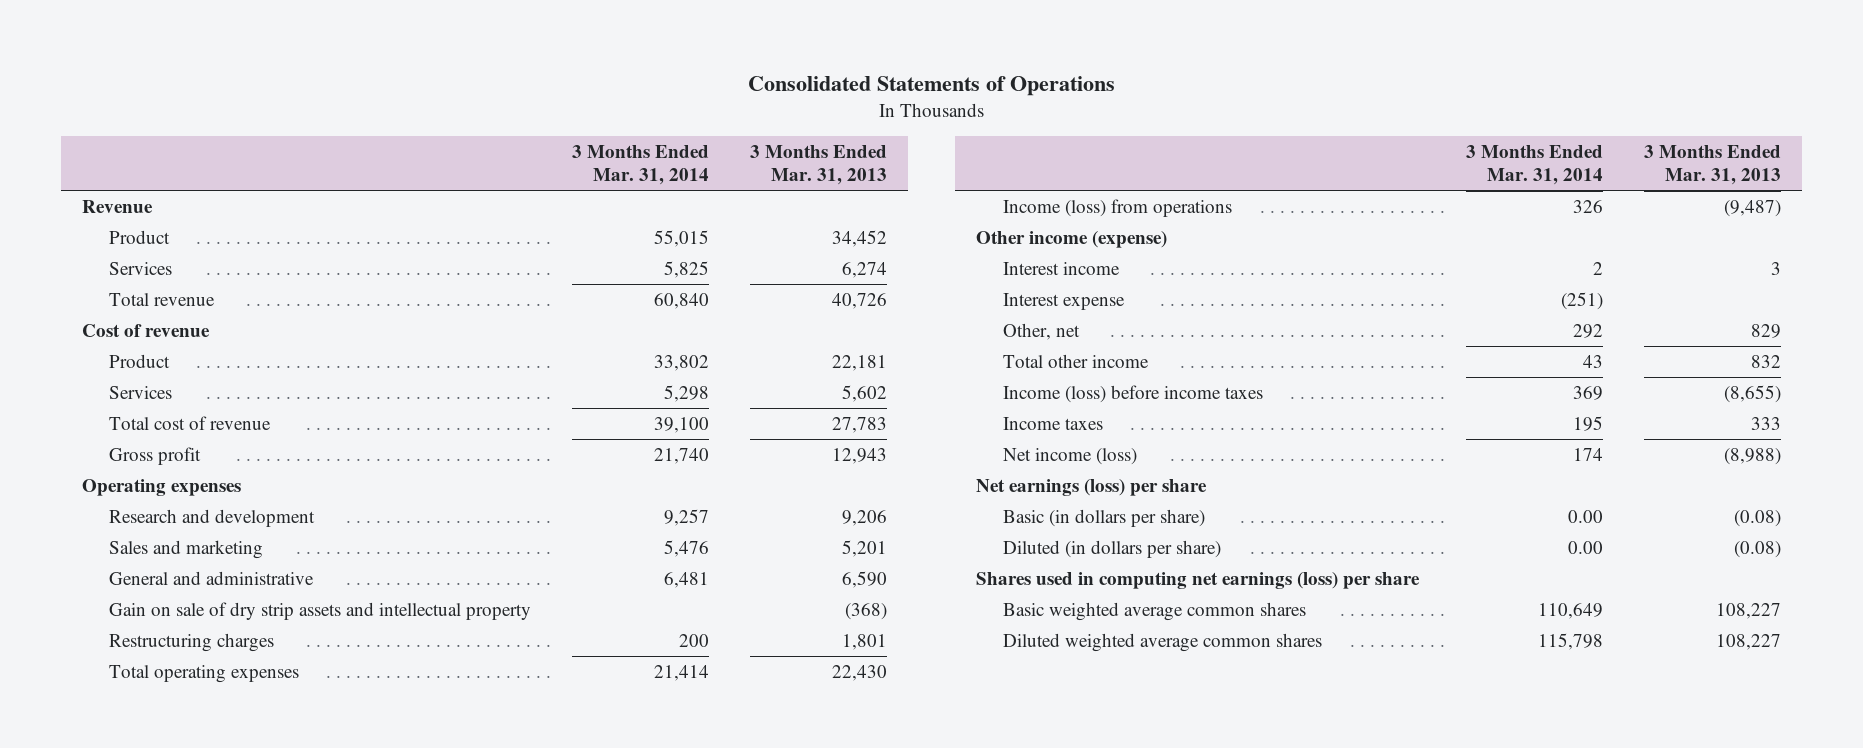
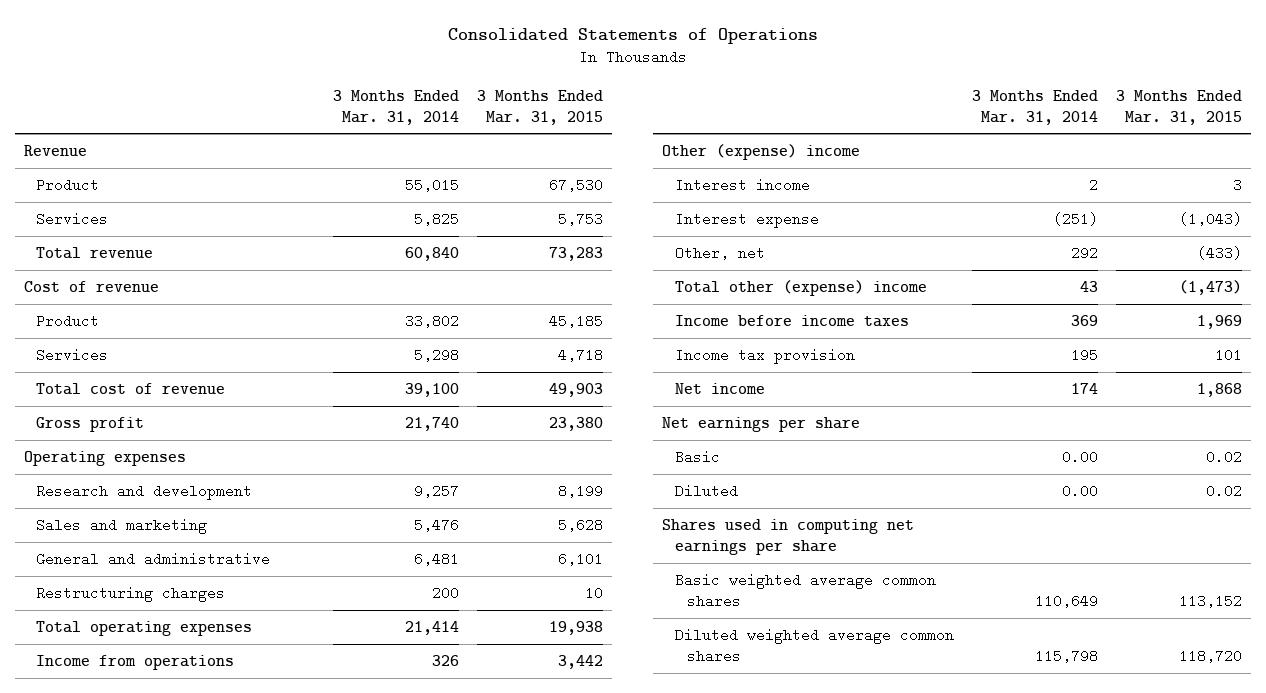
[750,144,888,185] 3 Months Ended Mar. 31, 2013 -> none
none -> [477,89,604,125] 3 Months Ended Mar. 31, 2015
[108,601,531,620] Gain on sale of dry strip assets and intellectual property -> none
[1002,198,1232,217] Income (loss) from operations -> [36,654,235,670] Income from operations
[975,230,1167,248] Other income (expense) -> [662,143,861,160] Other (expense) income
[1002,353,1149,368] Total other income -> [674,279,927,296] Total other (expense) income
[1002,384,1263,403] Income (loss) before income taxes -> [674,314,909,327] Income before income taxes
[1002,416,1103,430] Income taxes -> [674,347,855,364] Income tax provision
[1002,447,1137,465] Net income (loss) -> [674,382,765,394] Net income
[975,478,1207,496] Net earnings (loss) per share -> [662,416,861,432] Net earnings per share
[1002,508,1205,527] Basic (in dollars per share) -> [674,449,720,464] Basic
[1002,539,1221,558] Diluted (in dollars per share) -> [674,483,738,498] Diluted
[975,571,1420,589] Shares used in computing net earnings (loss) per share -> [662,518,915,555] Shares used in computing net earnings per share

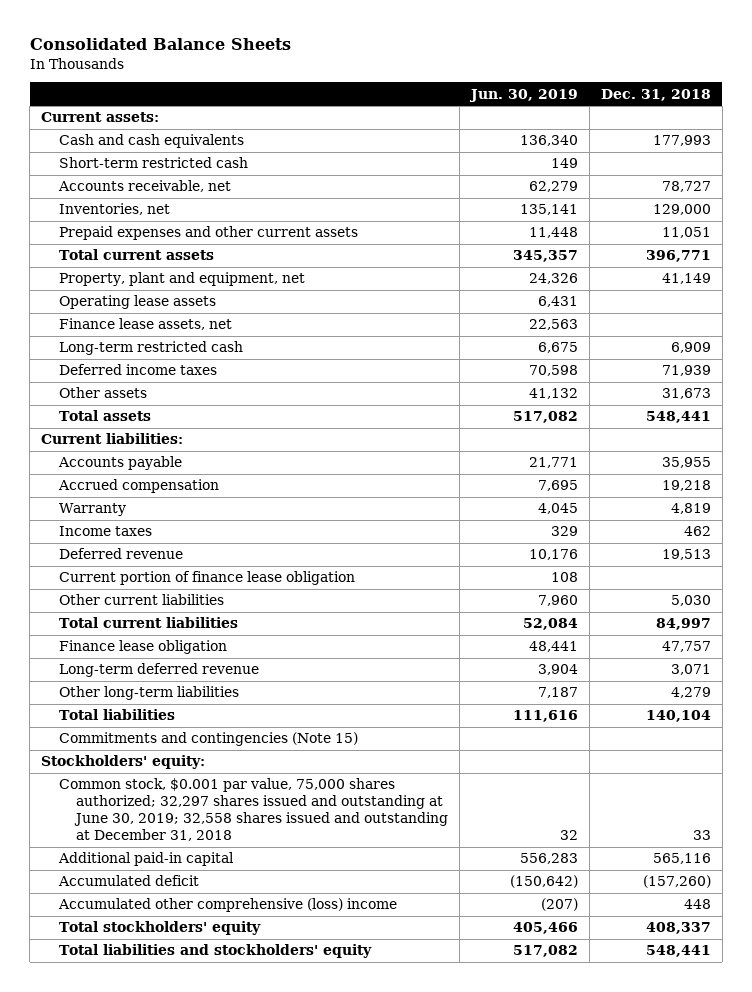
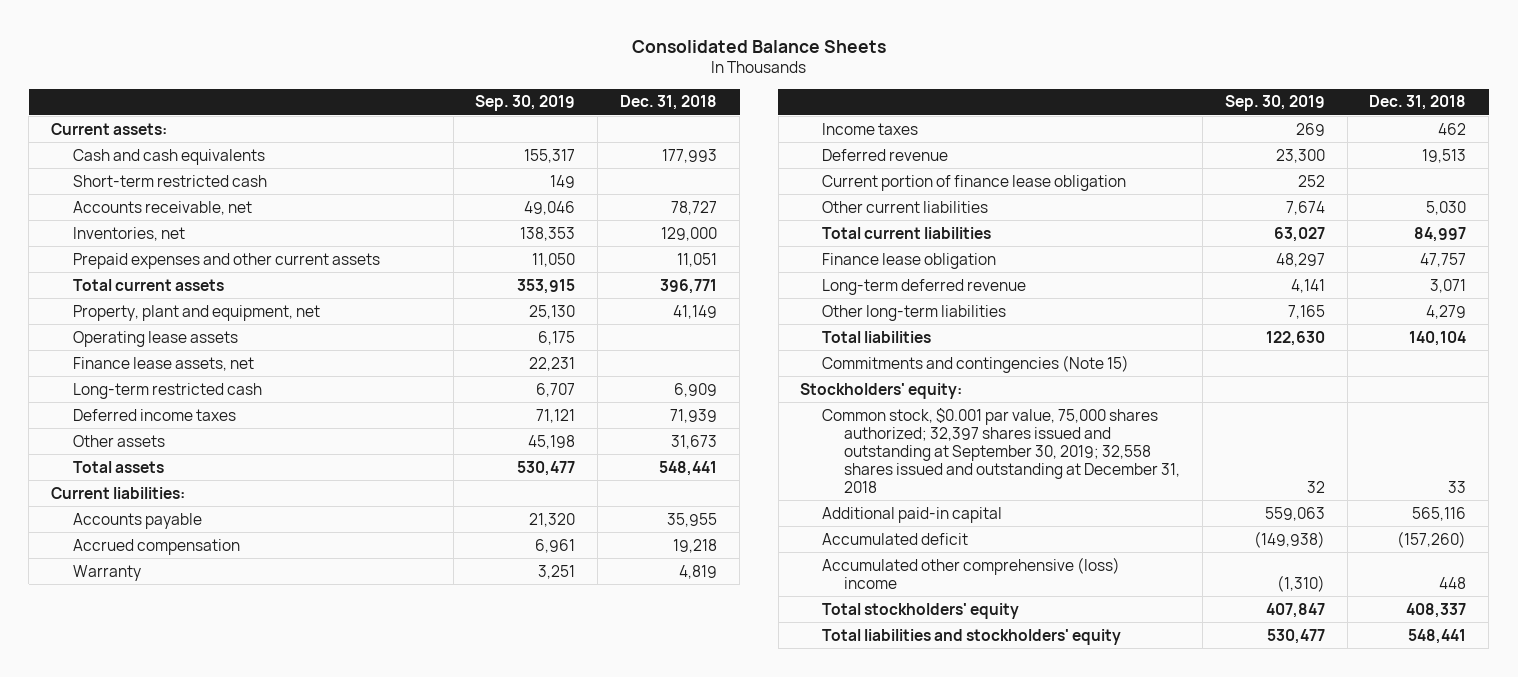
[469,88,579,102] Jun. 30, 2019 -> none
none -> [475,95,576,112] Sep. 30, 2019
[58,778,449,841] Common stock, $0.001 par value, 75,000 shares authorized; 32,297 shares issued and outstanding at June 30, 2019; 32,558 shares issued and outstanding at December 31, 2018 -> [822,407,1180,493] Common stock, $0.001 par value, 75,000 shares authorized; 32,397 shares issued and outstanding at September 30, 2019; 32,558 shares issued and outstanding at December 31, 2018

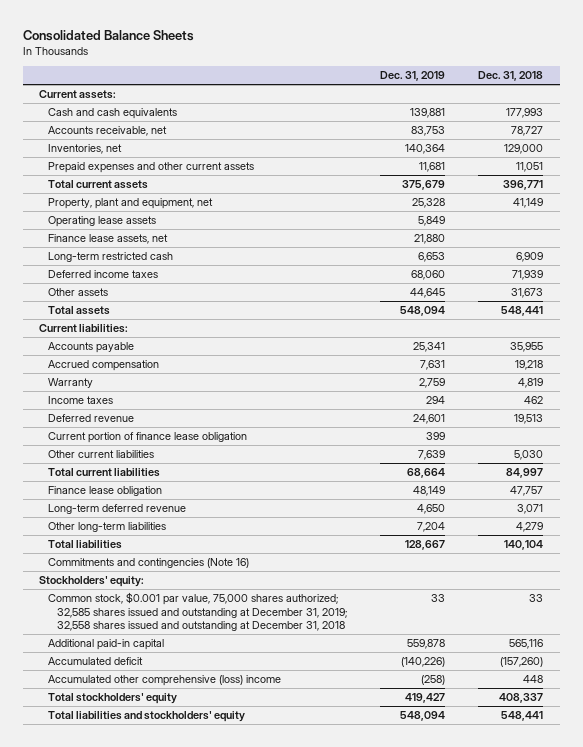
[475,95,576,112] Sep. 30, 2019 -> none
none -> [380,71,446,82] Dec. 31, 2019
[72,174,267,187] Short-term restricted cash -> none
[822,354,1130,373] Commitments and contingencies (Note 15) -> [48,557,250,568] Commitments and contingencies (Note 16)
[822,407,1180,493] Common stock, $0.001 par value, 75,000 shares authorized; 32,397 shares issued and outstanding at September 30, 2019; 32,558 shares issued and outstanding at December 31, 2018 -> [48,591,348,632] Common stock, $0.001 par value, 75,000 shares authorized; 32,585 shares issued and outstanding at December 31, 2019; 32,558 shares issued and outstanding at December 31, 2018

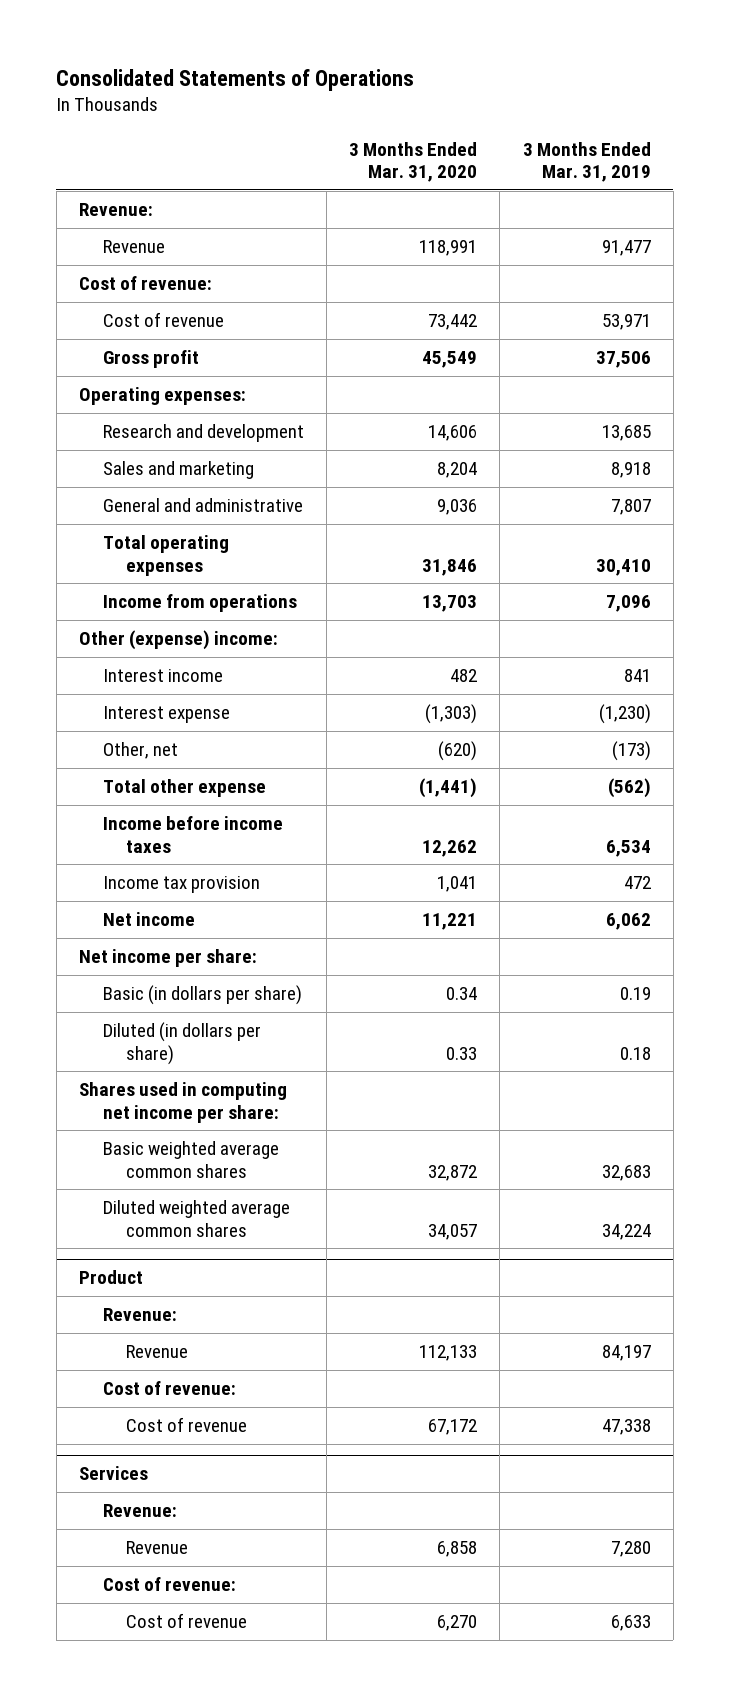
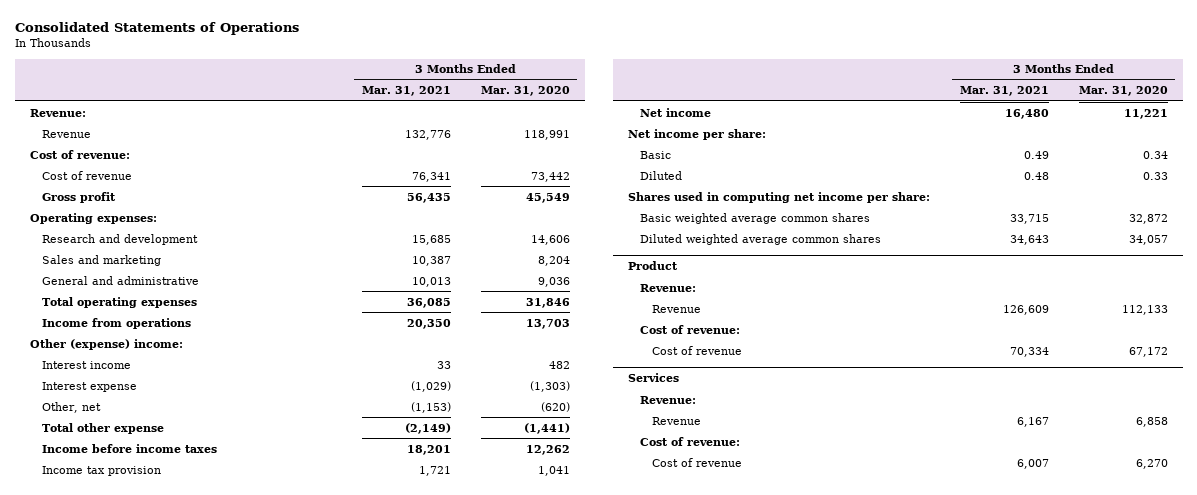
[522,141,651,183] 3 Months Ended Mar. 31, 2019 -> none
none -> [361,86,451,97] Mar. 31, 2021
[102,985,302,1006] Basic (in dollars per share) -> [639,150,671,159] Basic
[102,1022,261,1065] Diluted (in dollars per share) -> [639,170,682,180] Diluted

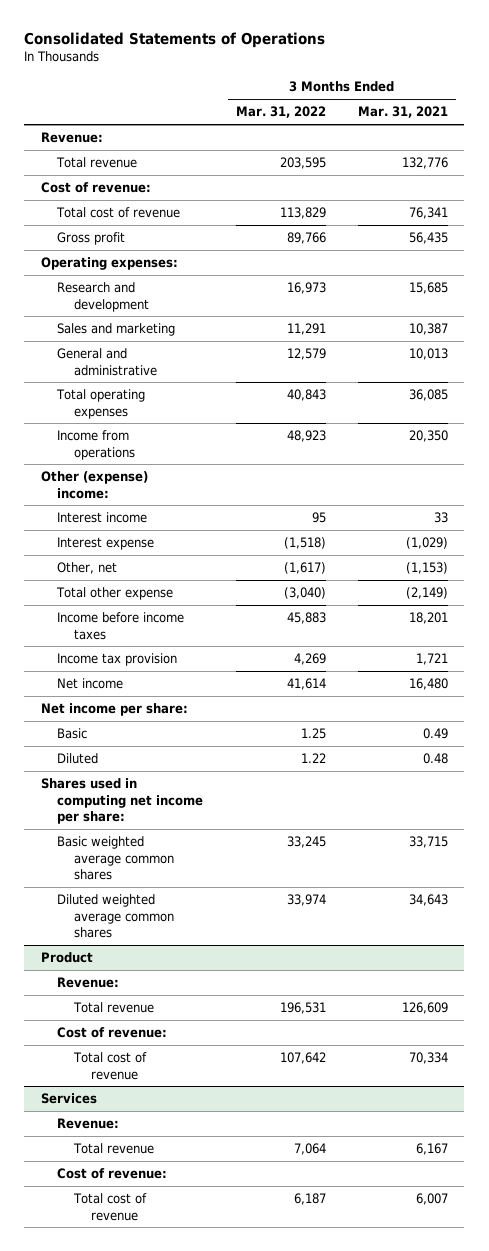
[480,86,570,97] Mar. 31, 2020 -> none
none -> [235,106,326,119] Mar. 31, 2022
[41,129,91,138] Revenue -> [56,157,138,169] Total revenue
[41,170,132,180] Cost of revenue -> [56,207,181,219] Total cost of revenue
[652,304,702,313] Revenue -> [73,1002,155,1014] Total revenue
[652,345,743,355] Cost of revenue -> [73,1052,148,1080] Total cost of revenue
[652,416,702,425] Revenue -> [73,1143,155,1155] Total revenue
[652,457,743,467] Cost of revenue -> [73,1193,148,1221] Total cost of revenue

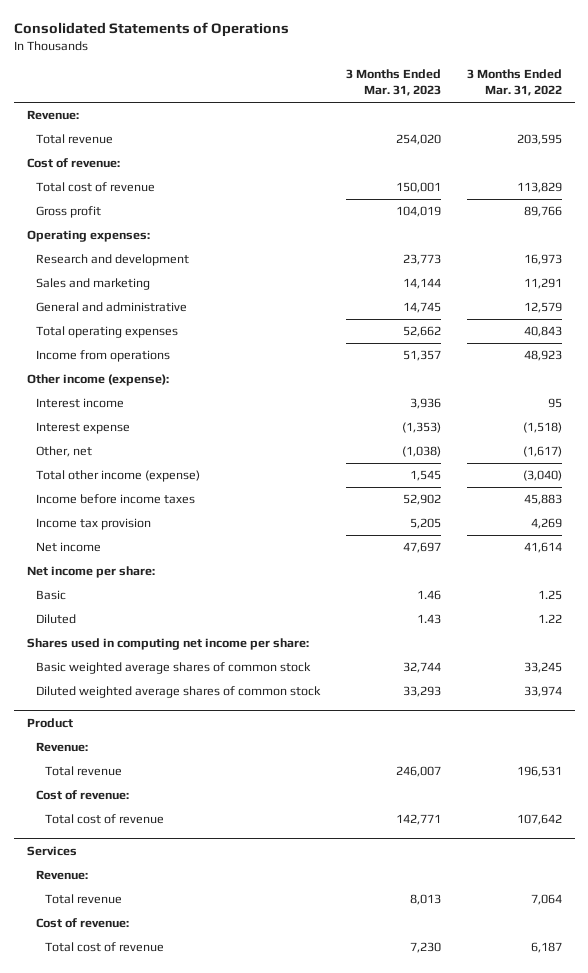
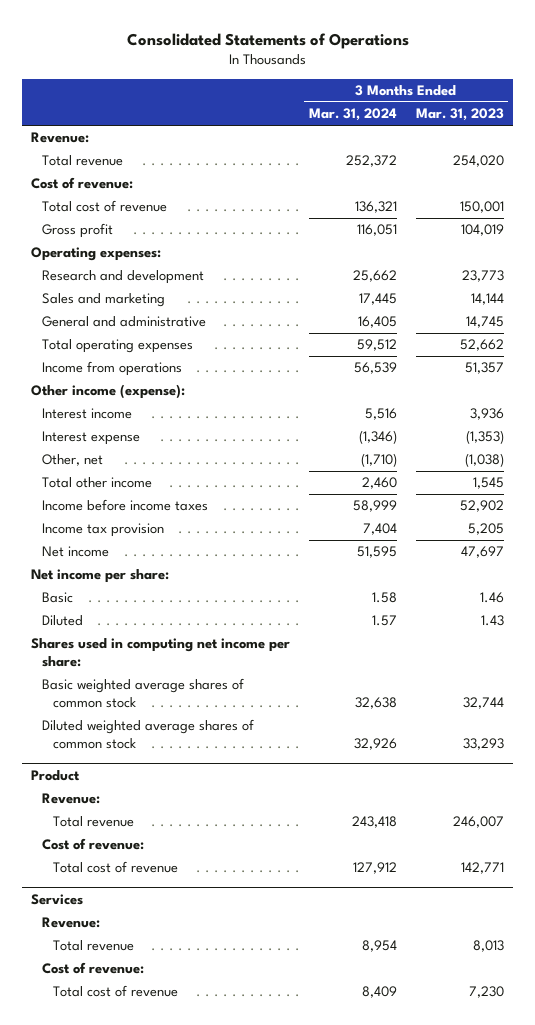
[466,69,562,97] 3 Months Ended Mar. 31, 2022 -> none
none -> [309,108,398,122] Mar. 31, 2024
[35,470,200,483] Total other income (expense) -> [42,477,153,489] Total other income

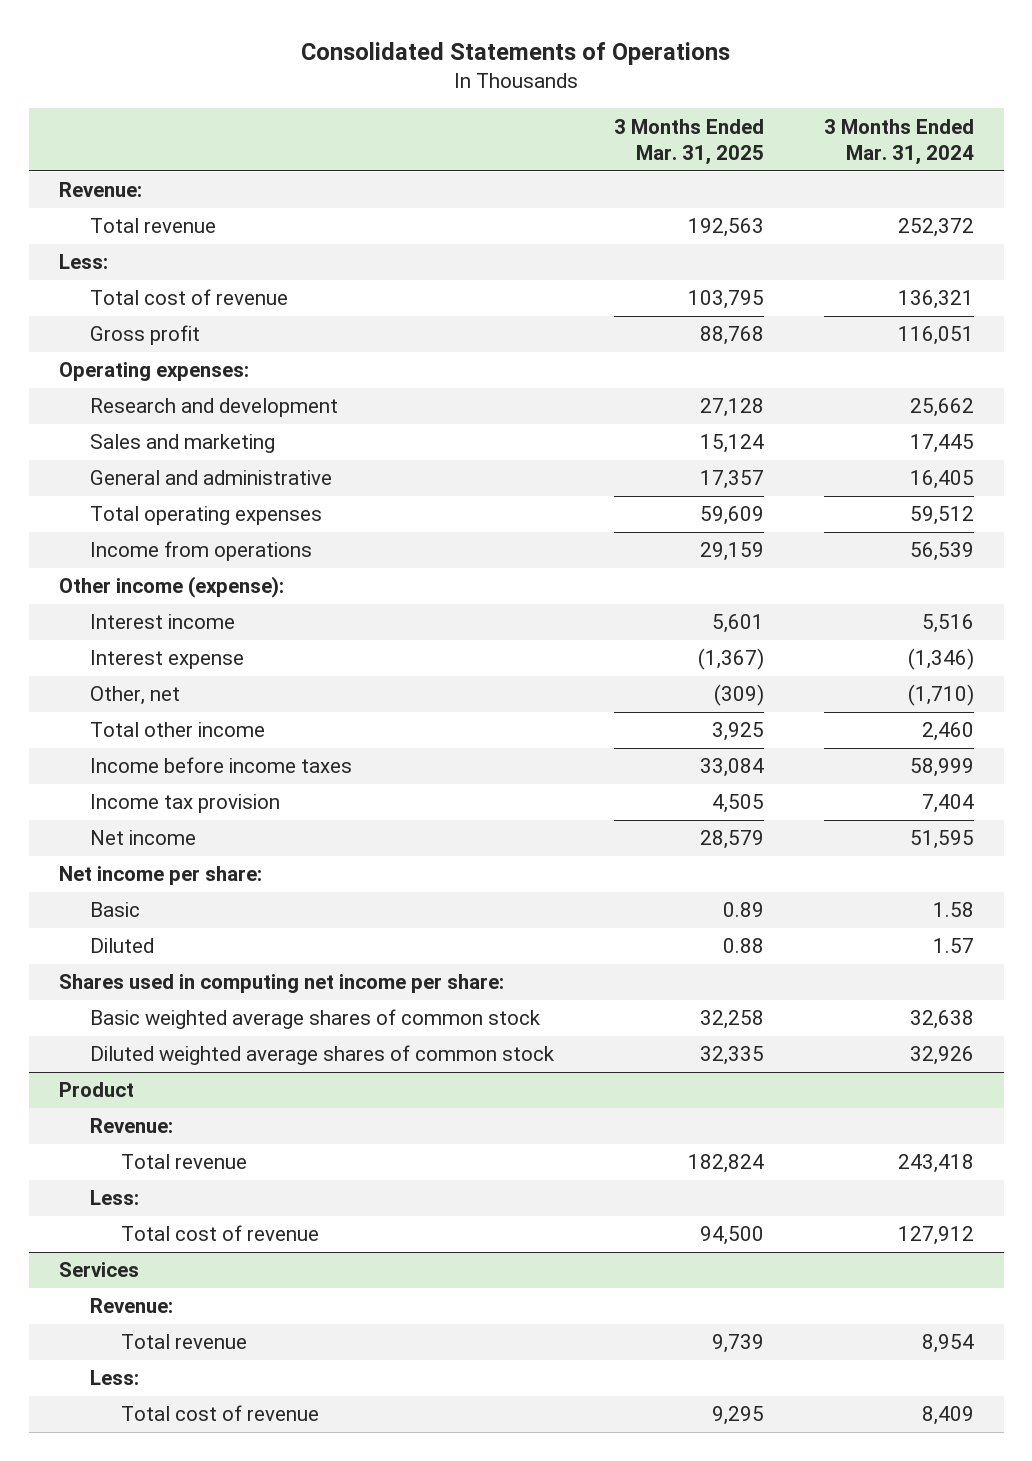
[415,108,504,122] Mar. 31, 2023 -> none
none -> [613,118,764,165] 3 Months Ended Mar. 31, 2025
[31,177,134,190] Cost of revenue: -> [58,254,108,270] Less:
[42,838,145,851] Cost of revenue: -> [89,1190,139,1206] Less:
[42,962,145,975] Cost of revenue: -> [89,1370,139,1386] Less:

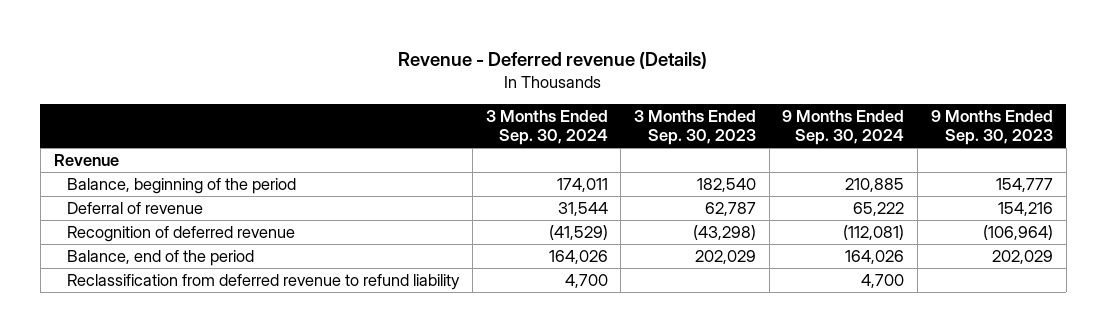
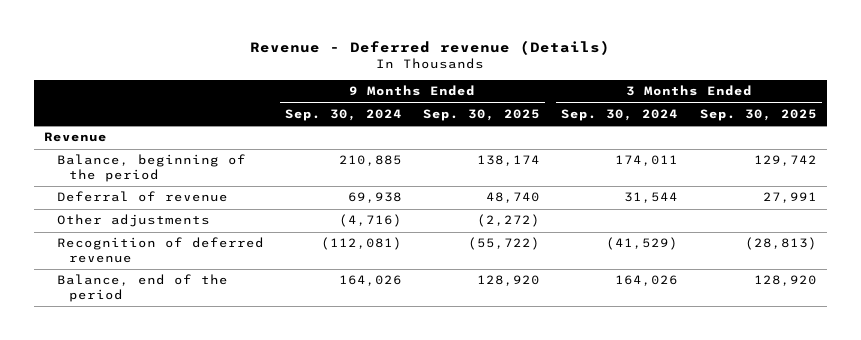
[634,110,757,145] 3 Months Ended Sep. 30, 2023 -> none
[930,110,1053,145] 9 Months Ended Sep. 30, 2023 -> none
none -> [423,108,541,121] Sep. 30, 2025
none -> [699,108,817,121] Sep. 30, 2025
[853,202,905,217] 65,222 -> [347,192,402,204] 69,938
none -> [56,214,210,228] Other adjustments
[67,274,461,291] Reclassification from deferred revenue to refund liability -> none

